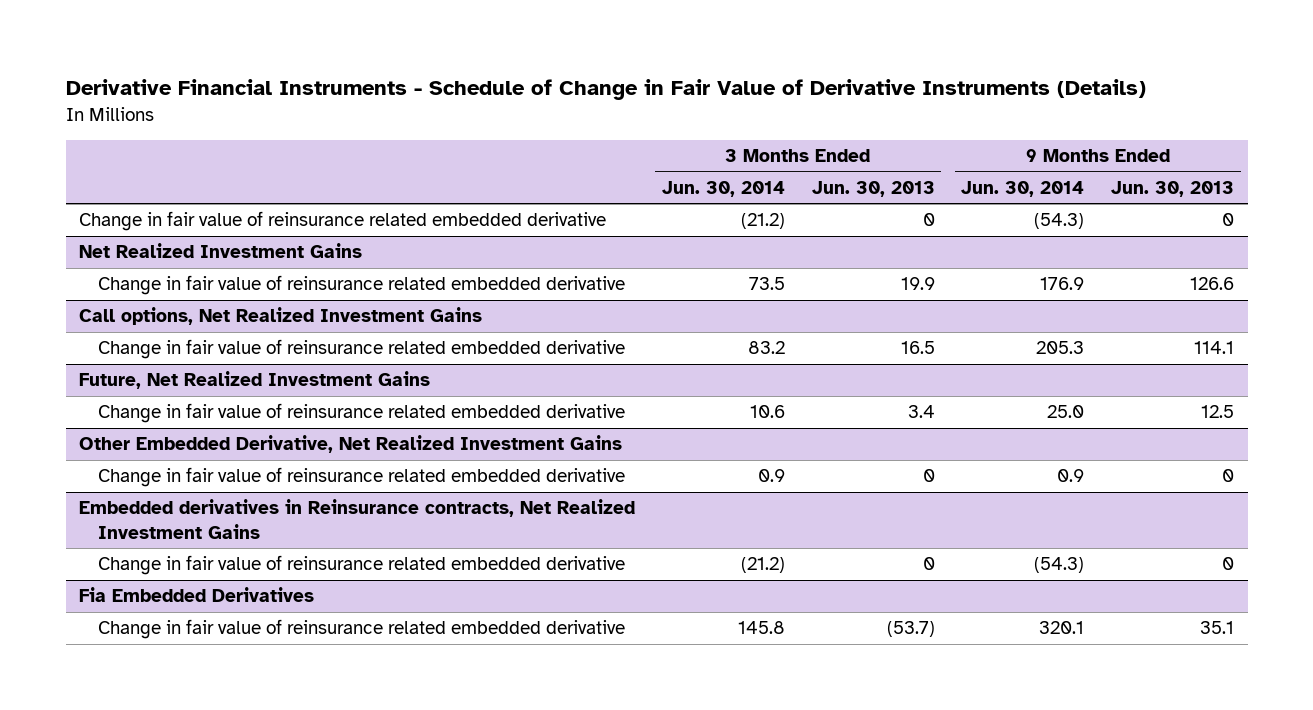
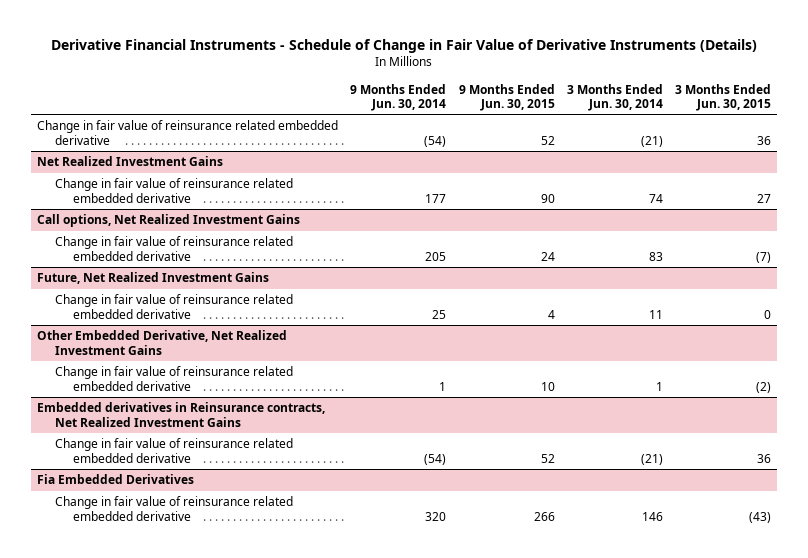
[811,181,935,198] Jun. 30, 2013 -> none
[1111,181,1235,198] Jun. 30, 2013 -> none
none -> [458,83,555,112] 9 Months Ended Jun. 30, 2015
none -> [674,83,771,112] 3 Months Ended Jun. 30, 2015
[740,213,785,230] (21.2) -> [640,135,663,147] (21)
[1034,213,1085,230] (54.3) -> [424,135,447,147] (54)
[748,277,785,291] 73.5 -> [648,193,663,203] 74
[1040,277,1085,291] 176.9 -> [425,193,447,203] 177
[747,341,785,355] 83.2 -> [648,251,663,261] 83
[1036,341,1085,355] 205.3 -> [425,251,447,261] 205
[749,405,785,419] 10.6 -> [648,309,663,319] 11
[1047,405,1085,419] 25.0 -> [432,309,447,319] 25
[757,469,785,483] 0.9 -> [655,381,663,391] 1
[1057,469,1085,483] 0.9 -> [439,381,447,391] 1
[740,557,785,574] (21.2) -> [640,453,663,465] (21)
[1034,557,1085,574] (54.3) -> [424,453,447,465] (54)
[737,621,785,635] 145.8 -> [641,511,663,521] 146
[1039,621,1085,635] 320.1 -> [425,511,447,521] 320

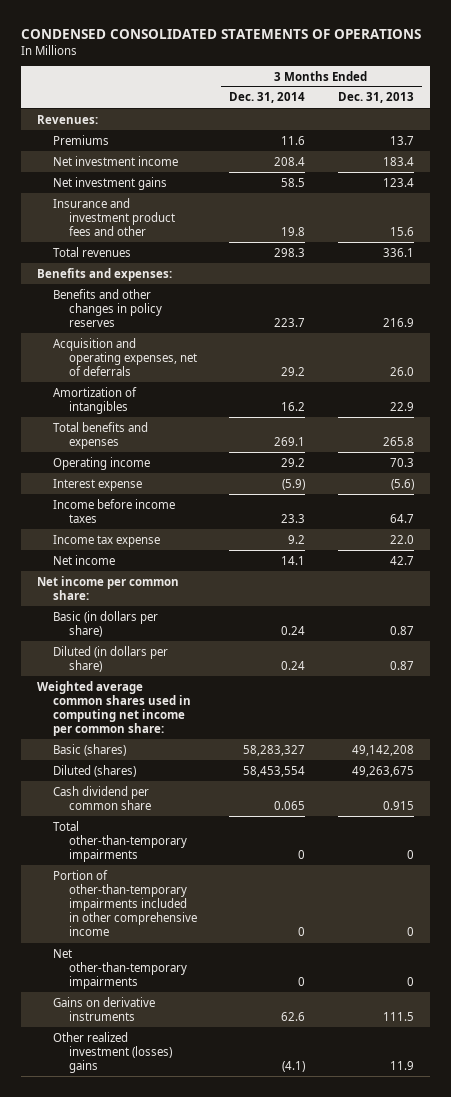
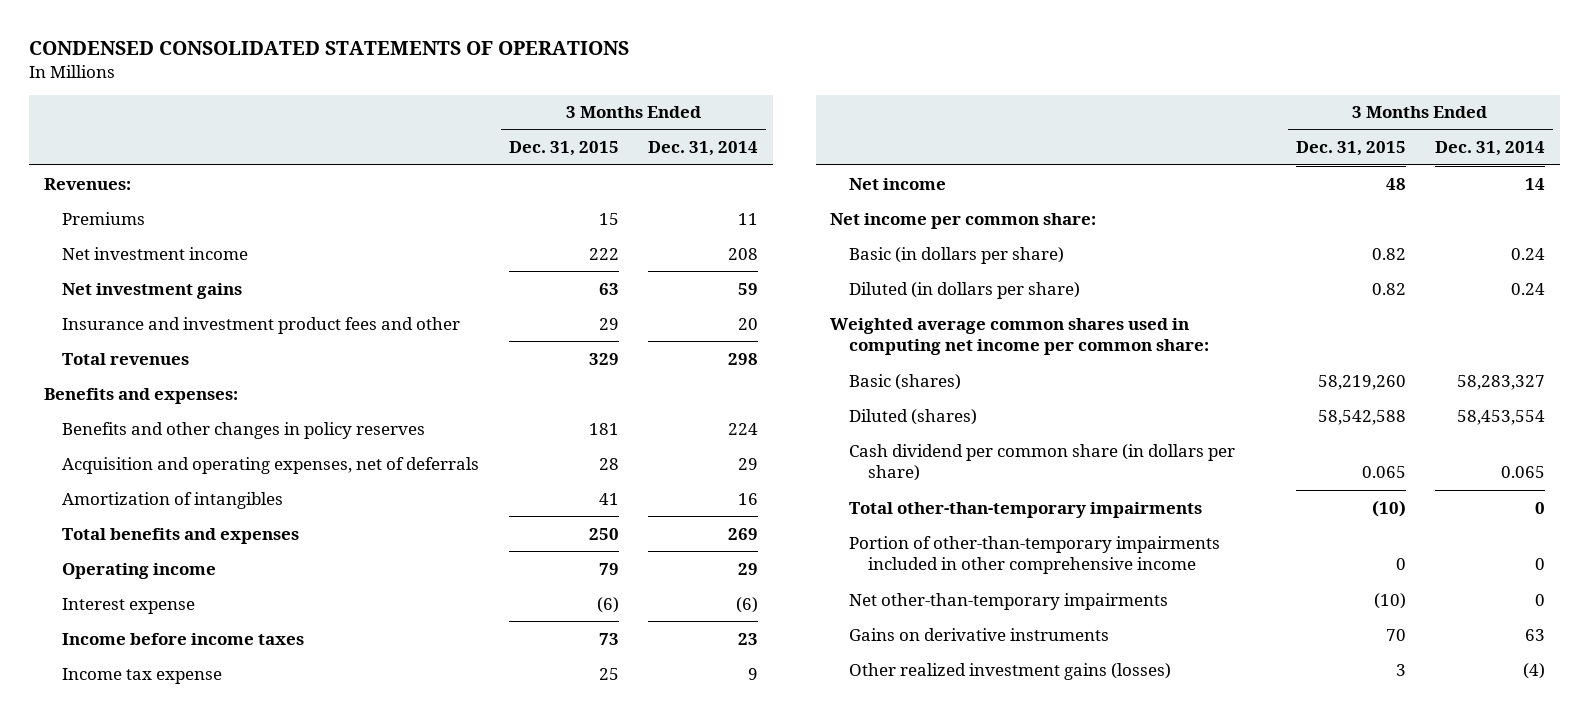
[337,92,414,104] Dec. 31, 2013 -> none
none -> [508,141,619,157] Dec. 31, 2015
[281,135,306,145] 11.6 -> [738,212,759,225] 11
[274,156,306,166] 208.4 -> [728,247,759,260] 208
[281,177,306,187] 58.5 -> [738,282,759,295] 59
[281,226,306,236] 19.8 -> [738,317,759,330] 20
[274,247,306,257] 298.3 -> [728,352,759,365] 298
[274,317,306,327] 223.7 -> [728,422,759,435] 224
[281,366,306,376] 29.2 -> [738,457,759,470] 29
[281,401,306,411] 16.2 -> [738,492,759,505] 16
[274,436,306,446] 269.1 -> [728,527,759,540] 269
[281,457,306,467] 29.2 -> [738,562,759,575] 29
[282,478,306,490] (5.9) -> [736,596,759,613] (6)
[281,513,306,523] 23.3 -> [738,632,759,645] 23
[288,534,306,544] 9.2 -> [748,667,759,680] 9
[281,555,306,565] 14.1 -> [1525,177,1546,190] 14
[52,785,151,810] Cash dividend per common share -> [849,443,1236,482] Cash dividend per common share (in dollars per share)
[281,1011,306,1021] 62.6 -> [1525,628,1546,641] 63
[52,1031,172,1073] Other realized investment (losses) gains -> [849,662,1172,680] Other realized investment gains (losses)
[282,1060,306,1072] (4.1) -> [1523,662,1546,679] (4)

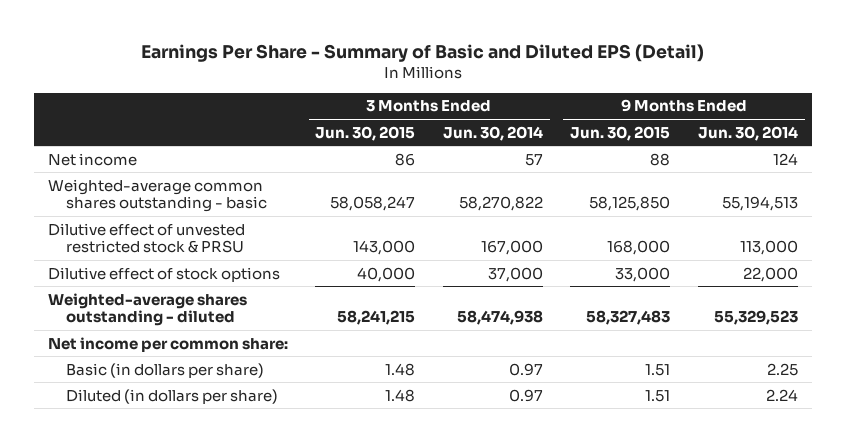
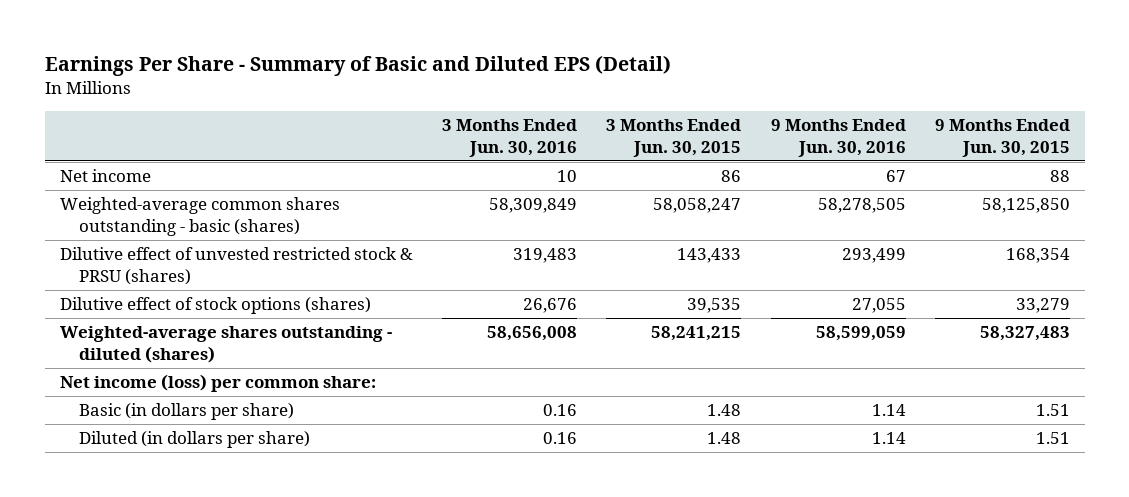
[442,125,543,141] Jun. 30, 2014 -> none
[697,125,798,141] Jun. 30, 2014 -> none
none -> [441,119,577,157] 3 Months Ended Jun. 30, 2016
none -> [770,119,906,157] 9 Months Ended Jun. 30, 2016
[47,178,267,213] Weighted-average common shares outstanding - basic -> [59,197,340,236] Weighted-average common shares outstanding - basic (shares)
[47,222,245,254] Dilutive effect of unvested restricted stock & PRSU -> [59,247,413,285] Dilutive effect of unvested restricted stock & PRSU (shares)
[353,240,416,256] 143,000 -> [677,248,742,264] 143,433
[607,240,671,256] 168,000 -> [1005,248,1070,264] 168,354
[47,266,280,282] Dilutive effect of stock options -> [59,297,371,315] Dilutive effect of stock options (shares)
[357,266,416,282] 40,000 -> [687,298,742,314] 39,535
[615,266,671,282] 33,000 -> [1015,298,1070,314] 33,279
[47,292,247,327] Weighted-average shares outstanding - diluted -> [59,326,392,363] Weighted-average shares outstanding - diluted (shares)
[47,336,288,352] Net income per common share: -> [59,374,376,393] Net income (loss) per common share:

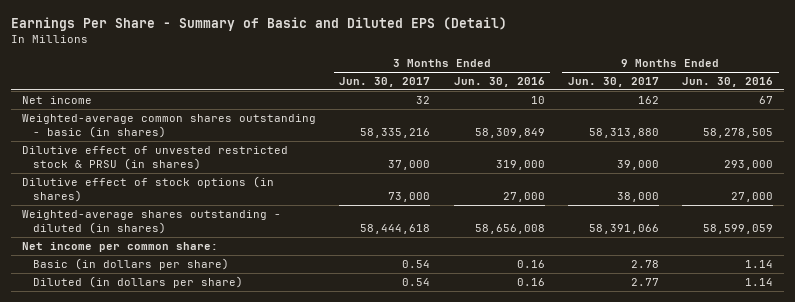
[606,119,742,157] 3 Months Ended Jun. 30, 2015 -> none
[934,119,1070,157] 9 Months Ended Jun. 30, 2015 -> none
none -> [339,77,431,88] Jun. 30, 2017
none -> [567,77,659,88] Jun. 30, 2017
[59,197,340,236] Weighted-average common shares outstanding - basic (shares) -> [22,113,317,139] Weighted-average common shares outstanding - basic (in shares)
[59,247,413,285] Dilutive effect of unvested restricted stock & PRSU (shares) -> [22,145,289,171] Dilutive effect of unvested restricted stock & PRSU (in shares)
[512,248,577,264] 319,483 -> [495,160,545,171] 319,000
[841,248,906,264] 293,499 -> [723,160,773,171] 293,000
[59,297,371,315] Dilutive effect of stock options (shares) -> [22,175,275,203] Dilutive effect of stock options (in shares)
[522,298,577,314] 26,676 -> [502,192,545,203] 27,000
[851,298,906,314] 27,055 -> [730,192,773,203] 27,000
[59,326,392,363] Weighted-average shares outstanding - diluted (shares) -> [22,209,282,235] Weighted-average shares outstanding - diluted (in shares)
[59,374,376,393] Net income (loss) per common share: -> [22,241,219,252] Net income per common share:

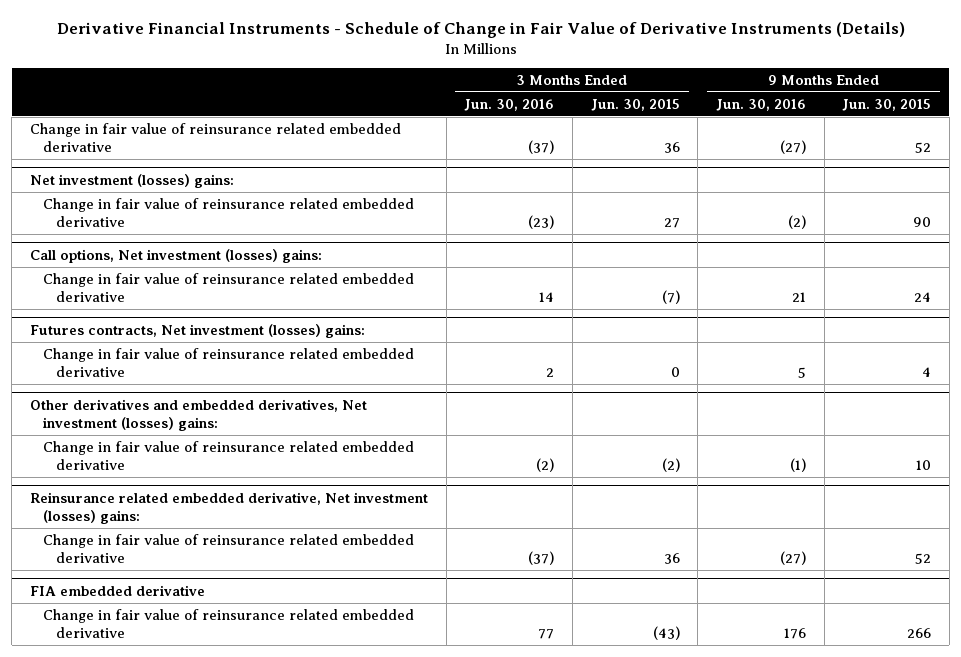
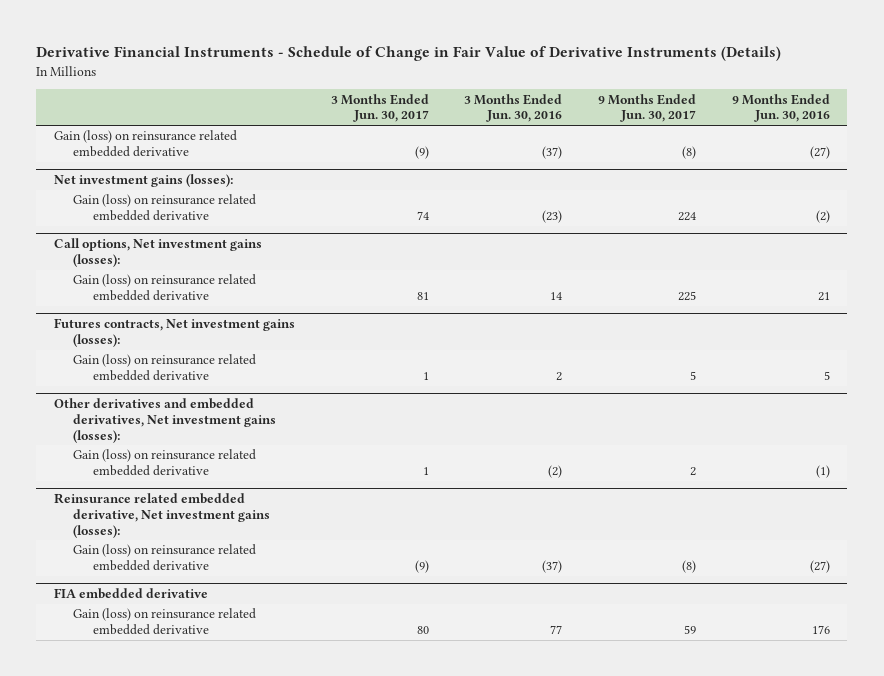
[590,98,680,111] Jun. 30, 2015 -> none
[842,98,932,111] Jun. 30, 2015 -> none
none -> [330,93,429,123] 3 Months Ended Jun. 30, 2017
none -> [597,93,696,123] 9 Months Ended Jun. 30, 2017
[30,122,402,152] Change in fair value of reinsurance related embedded derivative -> [54,130,238,158] Gain (loss) on reinsurance related embedded derivative
[30,173,235,188] Net investment (losses) gains: -> [54,174,234,188] Net investment gains (losses):
[43,197,415,227] Change in fair value of reinsurance related embedded derivative -> [73,194,257,222] Gain (loss) on reinsurance related embedded derivative
[30,248,323,263] Call options, Net investment (losses) gains: -> [54,238,263,267] Call options, Net investment gains (losses):
[43,272,415,302] Change in fair value of reinsurance related embedded derivative -> [73,274,257,302] Gain (loss) on reinsurance related embedded derivative
[30,323,366,338] Futures contracts, Net investment (losses) gains: -> [54,318,296,347] Futures contracts, Net investment gains (losses):
[43,347,415,377] Change in fair value of reinsurance related embedded derivative -> [73,354,257,382] Gain (loss) on reinsurance related embedded derivative
[30,398,368,431] Other derivatives and embedded derivatives, Net investment (losses) gains: -> [54,398,277,443] Other derivatives and embedded derivatives, Net investment gains (losses):
[43,440,415,470] Change in fair value of reinsurance related embedded derivative -> [73,449,257,477] Gain (loss) on reinsurance related embedded derivative
[30,491,429,524] Reinsurance related embedded derivative, Net investment (losses) gains: -> [54,493,271,538] Reinsurance related embedded derivative, Net investment gains (losses):
[43,533,415,563] Change in fair value of reinsurance related embedded derivative -> [73,544,257,572] Gain (loss) on reinsurance related embedded derivative
[43,608,415,638] Change in fair value of reinsurance related embedded derivative -> [73,608,257,636] Gain (loss) on reinsurance related embedded derivative

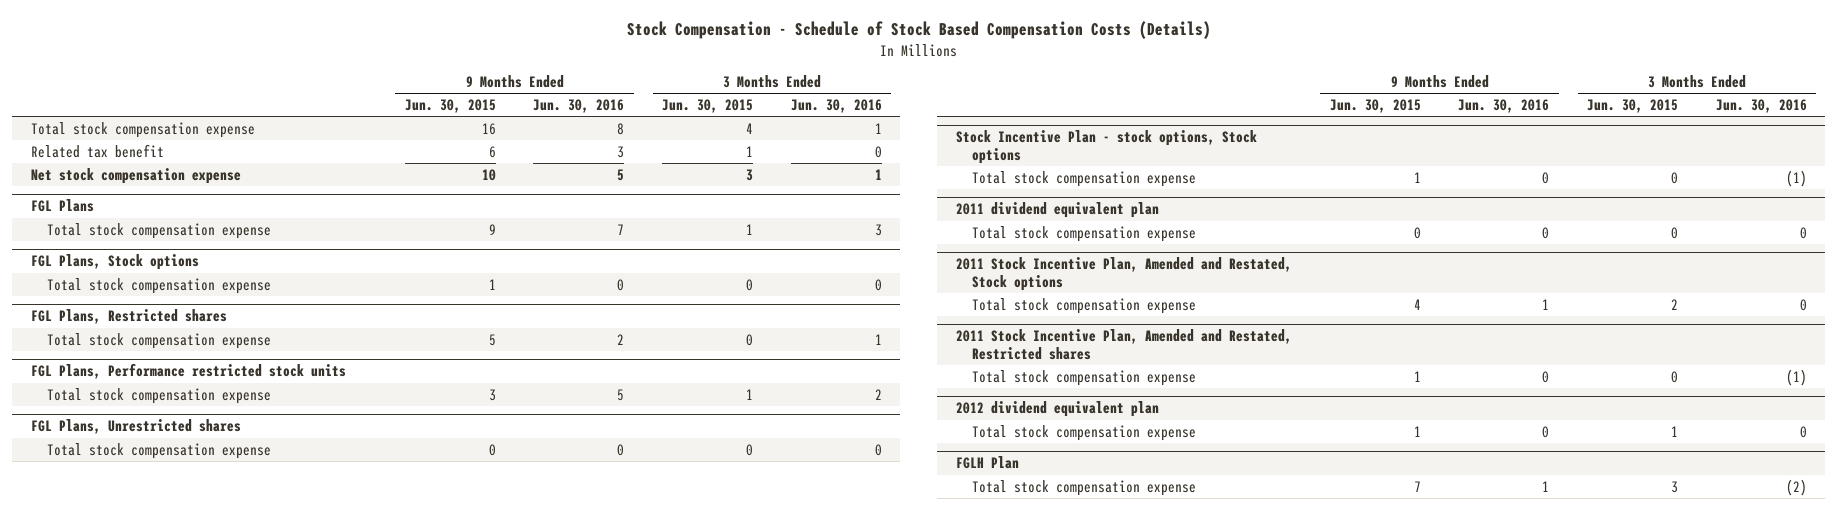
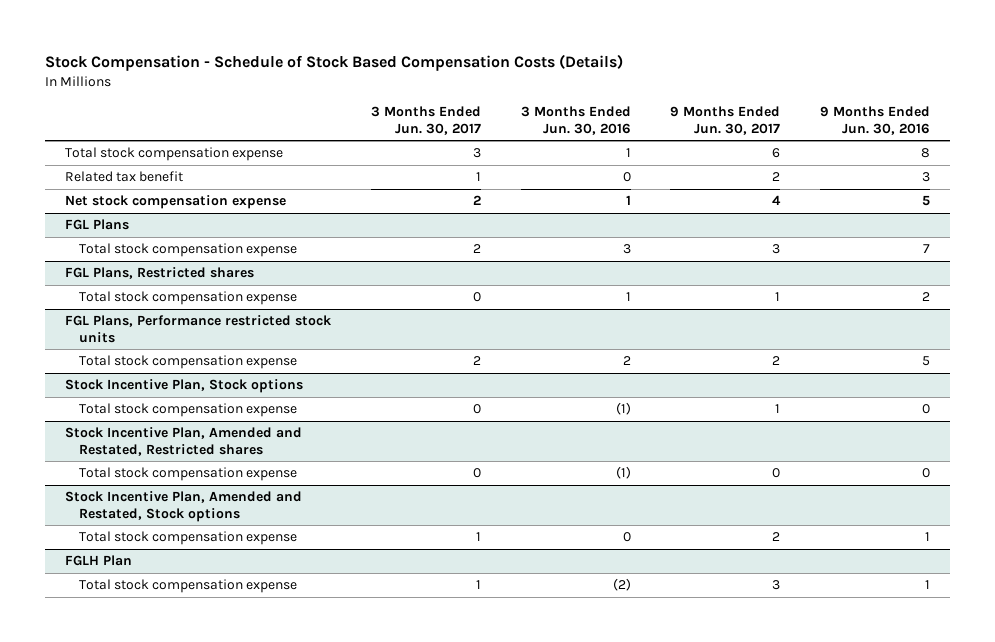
[404,99,496,114] Jun. 30, 2015 -> none
[661,99,753,114] Jun. 30, 2015 -> none
none -> [370,106,481,135] 3 Months Ended Jun. 30, 2017
none -> [670,106,781,135] 9 Months Ended Jun. 30, 2017
[31,254,200,271] FGL Plans, Stock options -> none
[46,277,271,294] Total stock compensation expense -> none
[31,419,242,435] FGL Plans, Unrestricted shares -> none
[46,442,271,459] Total stock compensation expense -> none
[956,130,1258,164] Stock Incentive Plan - stock options, Stock options -> [65,379,304,394] Stock Incentive Plan, Stock options
[956,202,1160,219] 2011 dividend equivalent plan -> none
[971,225,1196,242] Total stock compensation expense -> none
[956,257,1293,291] 2011 Stock Incentive Plan, Amended and Restated, Stock options -> none
[971,297,1196,314] Total stock compensation expense -> none
[956,329,1293,360] 2011 Stock Incentive Plan, Amended and Restated, Restricted shares -> [65,427,303,456] Stock Incentive Plan, Amended and Restated, Restricted shares
[956,401,1160,418] 2012 dividend equivalent plan -> none
none -> [65,491,303,522] Stock Incentive Plan, Amended and Restated, Stock options
[1542,425,1550,438] 0 -> [924,532,930,542] 1

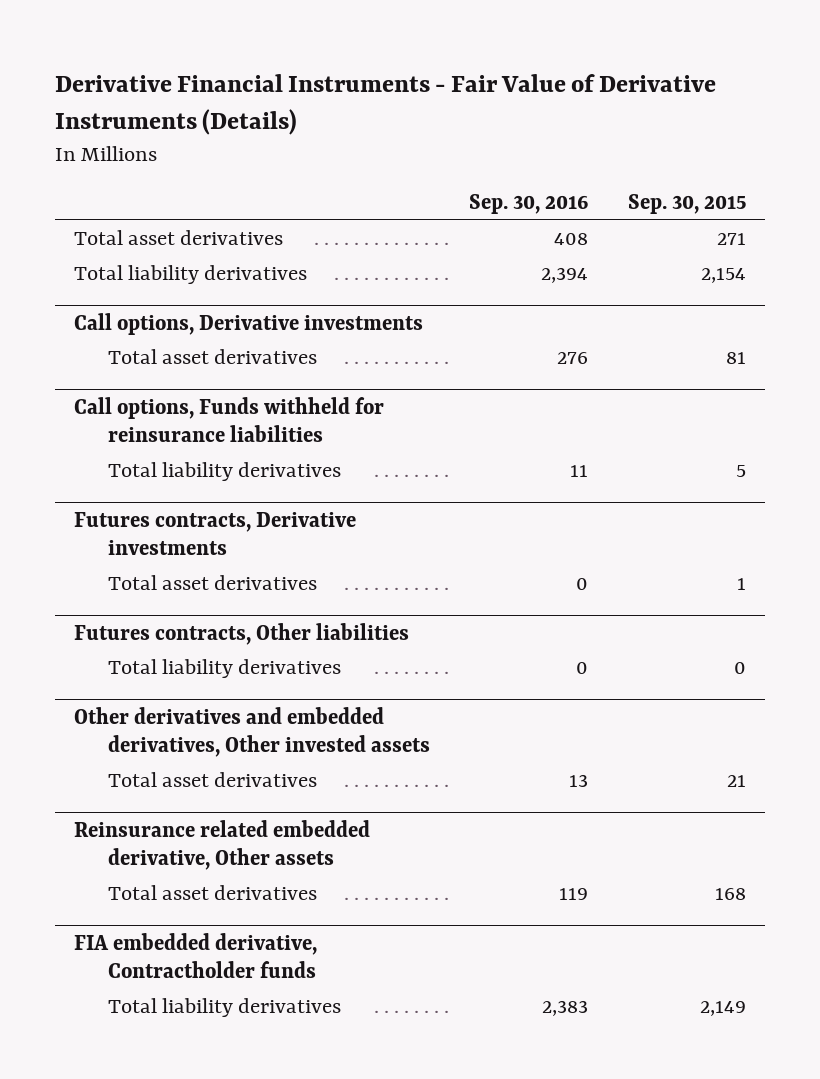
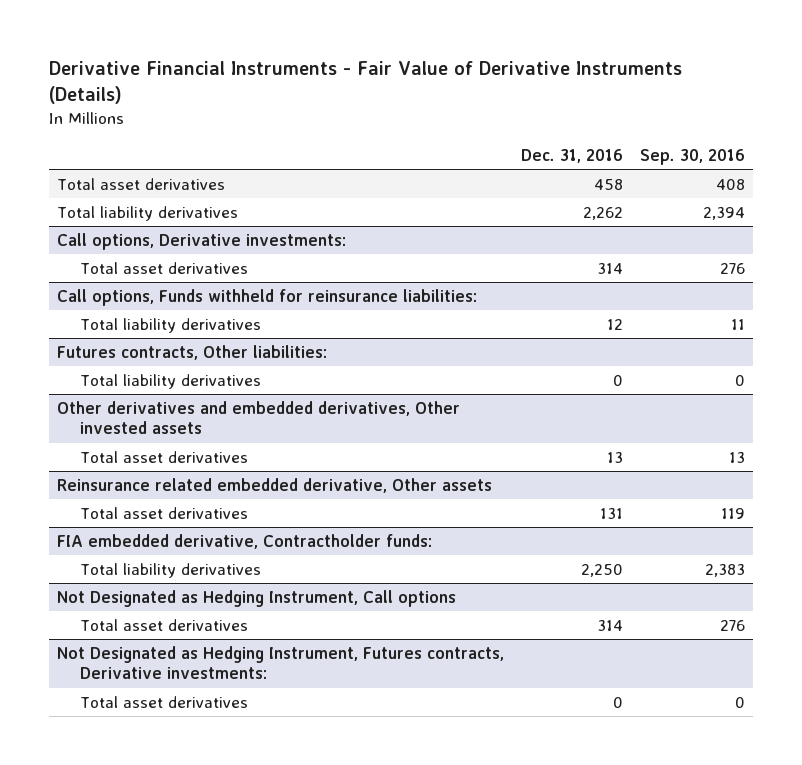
[627,194,746,215] Sep. 30, 2015 -> none
none -> [521,148,624,163] Dec. 31, 2016
[74,312,424,335] Call options, Derivative investments -> [57,232,347,250] Call options, Derivative investments:
[74,396,385,443] Call options, Funds withheld for reinsurance liabilities -> [57,288,478,306] Call options, Funds withheld for reinsurance liabilities:
[74,511,357,556] Futures contracts, Derivative investments -> none
[107,575,317,591] Total asset derivatives -> none
[74,622,410,645] Futures contracts, Other liabilities -> [57,344,328,360] Futures contracts, Other liabilities:
[74,932,318,979] FIA embedded derivative, Contractholder funds -> [57,533,433,549] FIA embedded derivative, Contractholder funds:
none -> [57,589,457,607] Not Designated as Hedging Instrument, Call options
none -> [80,618,249,631] Total asset derivatives
none -> [57,645,505,680] Not Designated as Hedging Instrument, Futures contracts, Derivative investments:
none -> [80,695,249,708] Total asset derivatives

